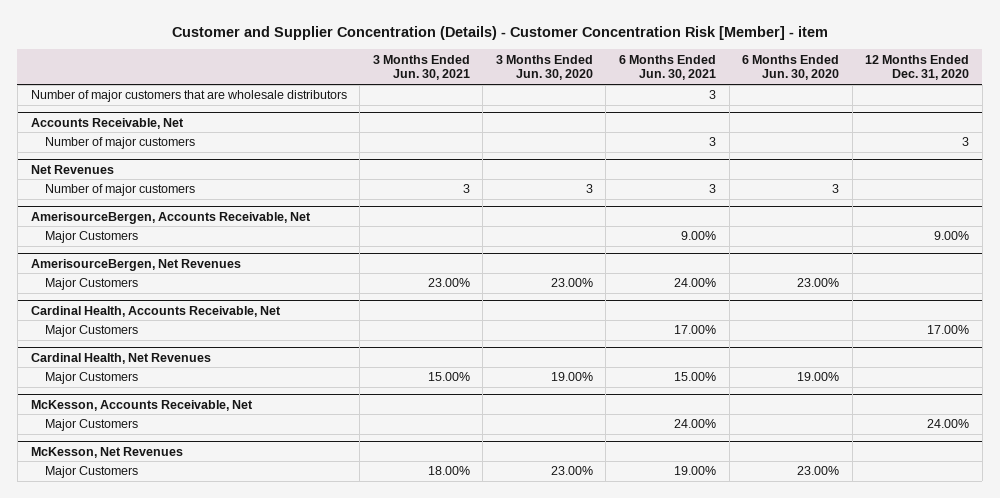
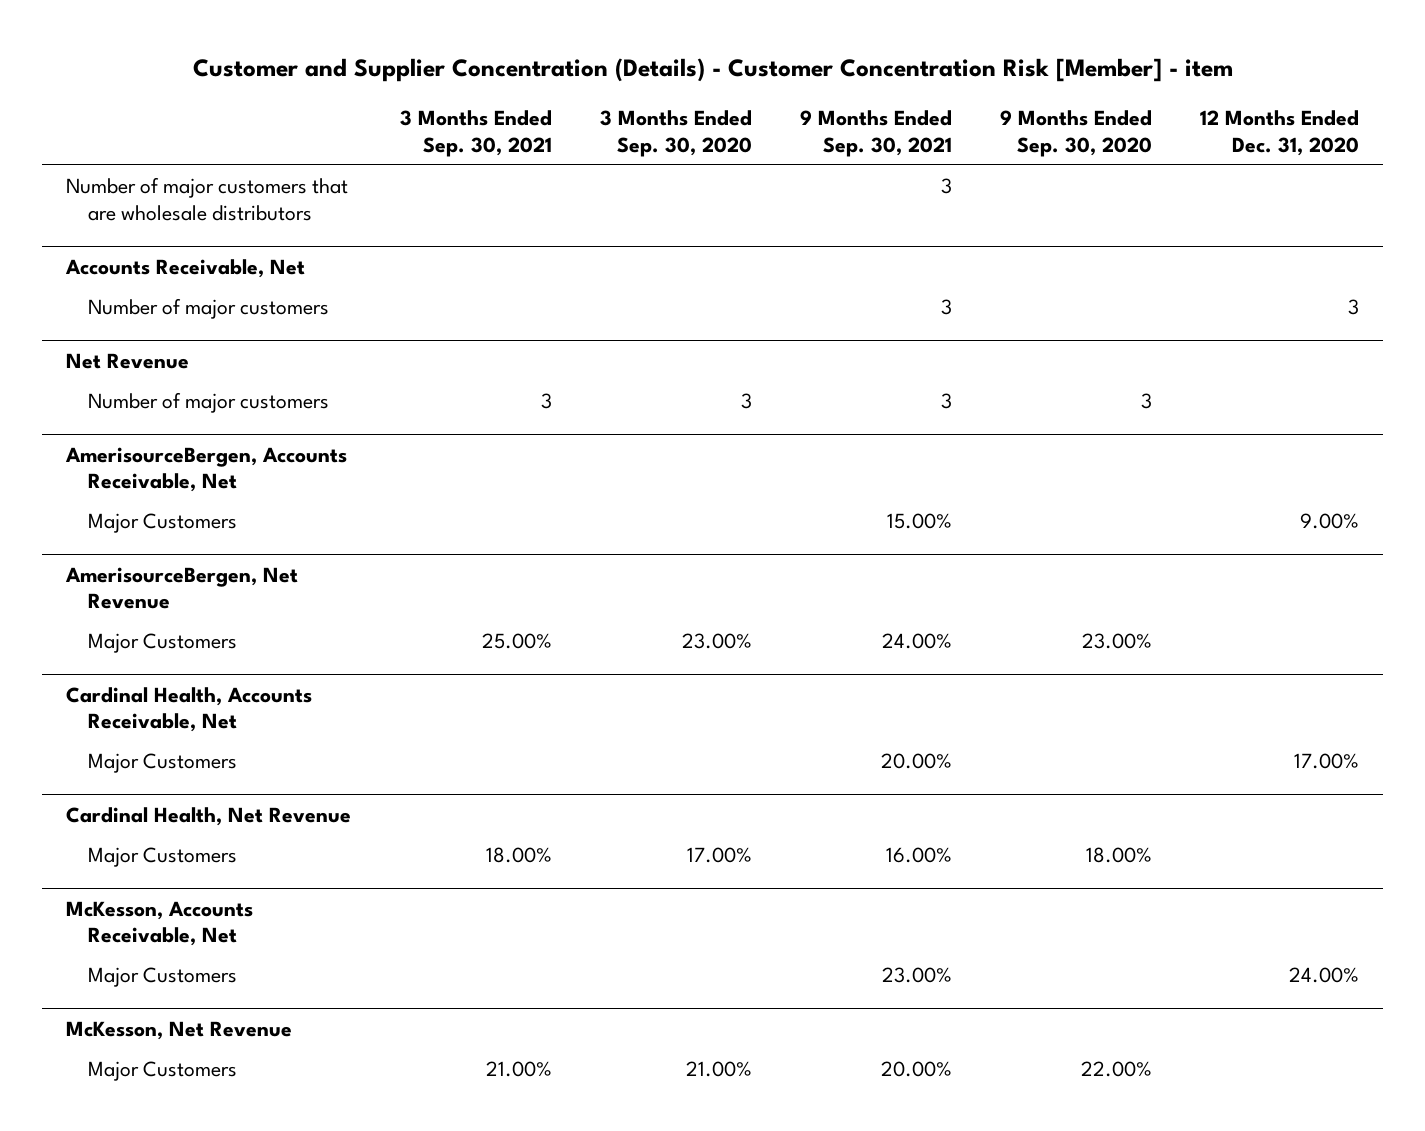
[372,54,470,81] 3 Months Ended Jun. 30, 2021 -> none
[495,54,593,81] 3 Months Ended Jun. 30, 2020 -> none
[618,54,716,81] 6 Months Ended Jun. 30, 2021 -> none
[742,54,840,81] 6 Months Ended Jun. 30, 2020 -> none
none -> [399,110,552,157] 3 Months Ended Sep. 30, 2021
none -> [599,110,752,157] 3 Months Ended Sep. 30, 2020
none -> [799,110,952,157] 9 Months Ended Sep. 30, 2021
none -> [999,110,1152,157] 9 Months Ended Sep. 30, 2020
[30,164,114,174] Net Revenues -> [66,352,190,369] Net Revenue
[30,258,241,271] AmerisourceBergen, Net Revenues -> [65,566,299,610] AmerisourceBergen, Net Revenue
[30,352,211,364] Cardinal Health, Net Revenues -> [66,806,352,826] Cardinal Health, Net Revenue
[30,446,183,458] McKesson, Net Revenues -> [66,1020,293,1040] McKesson, Net Revenue

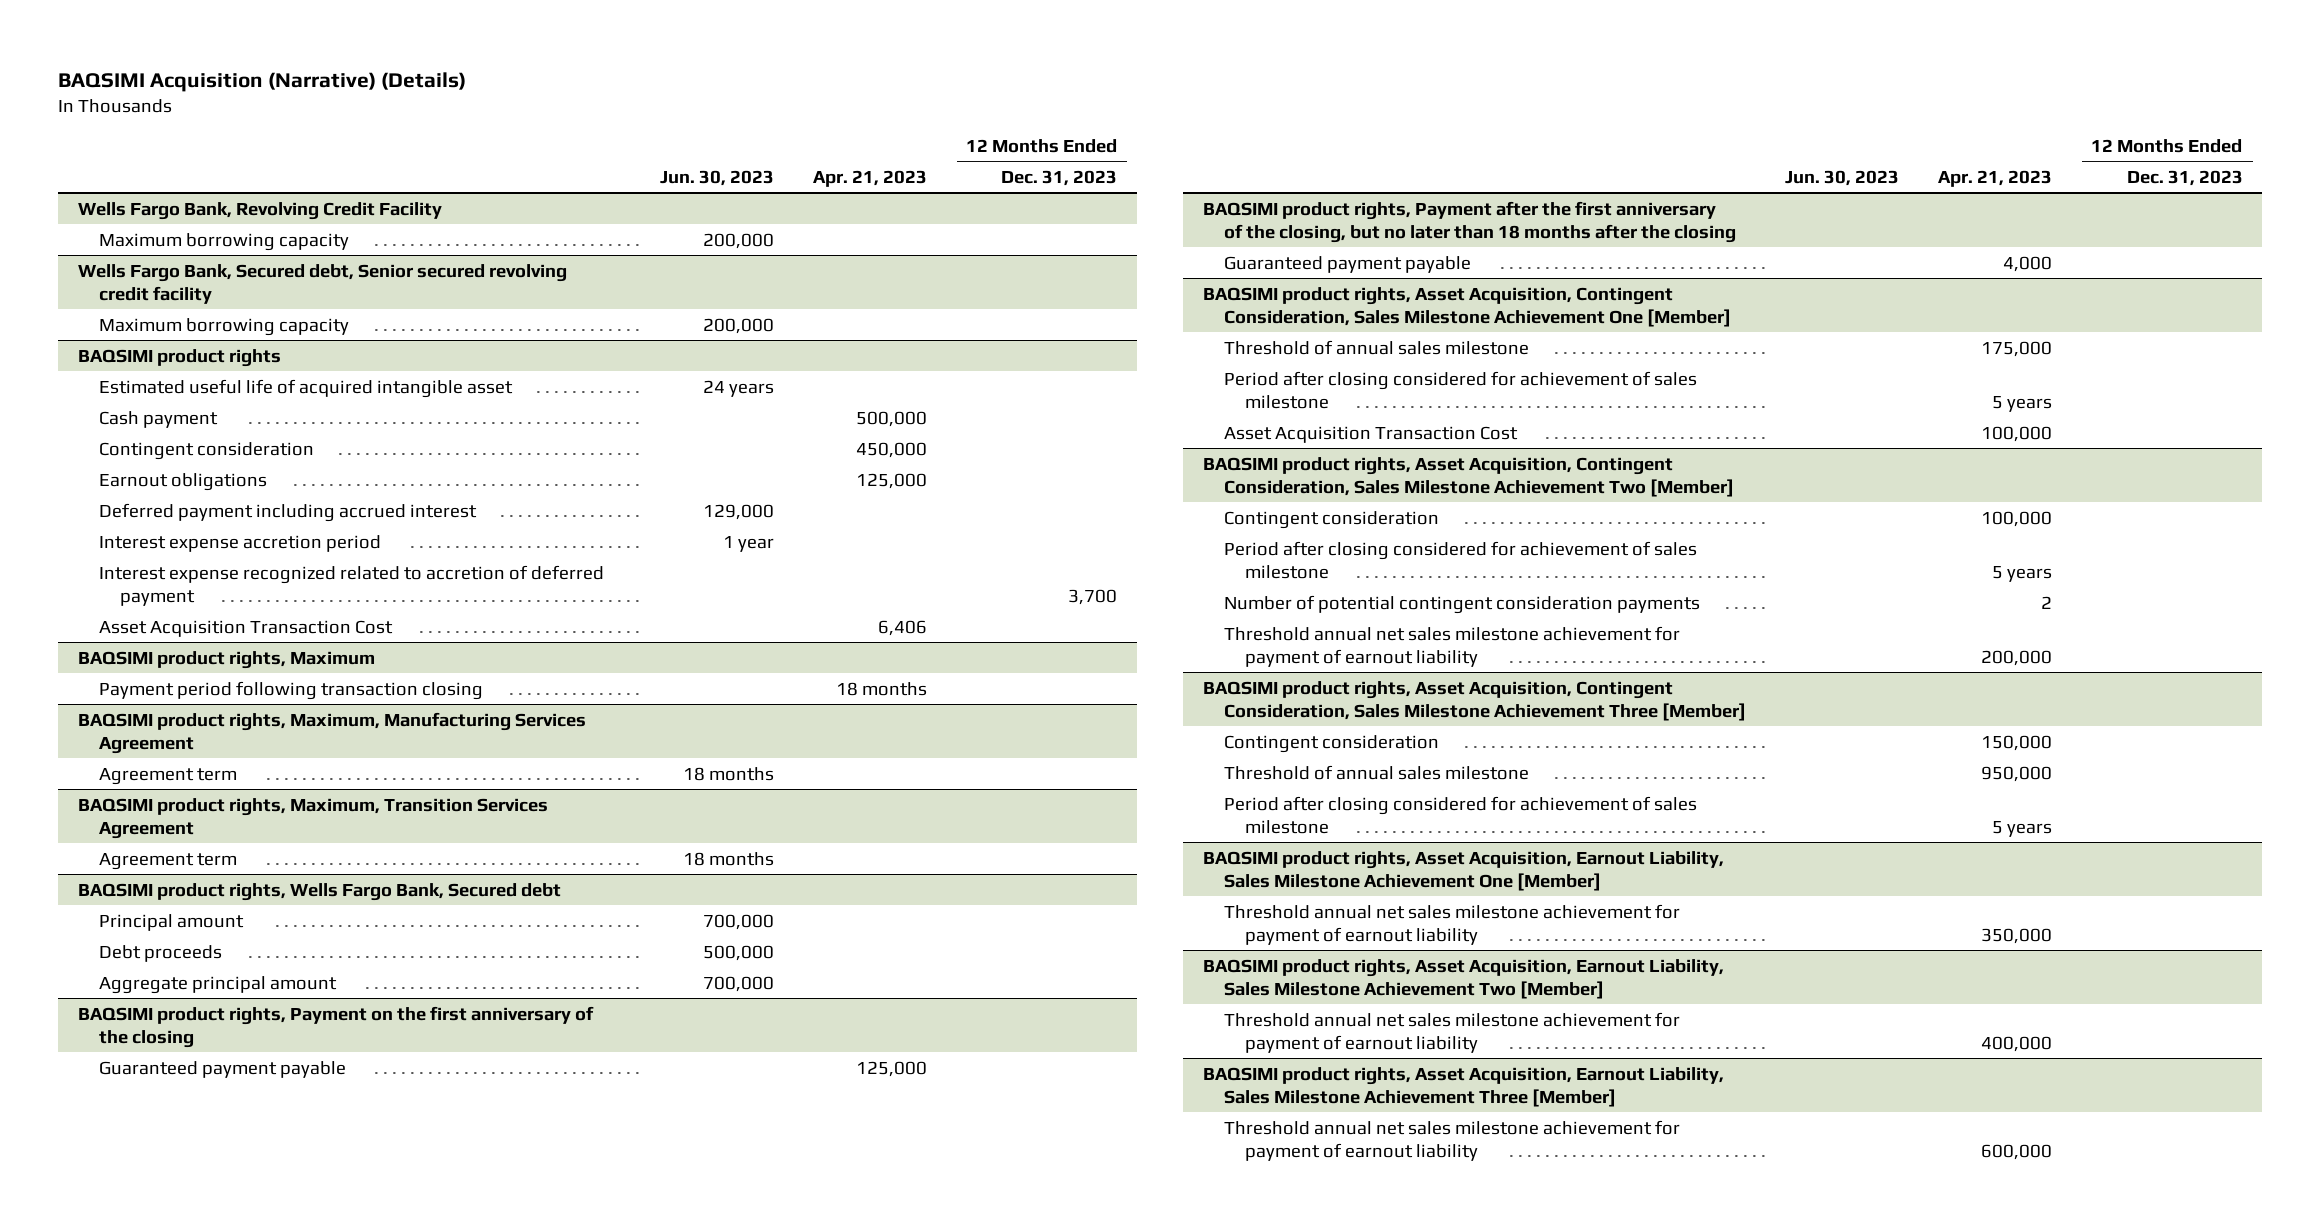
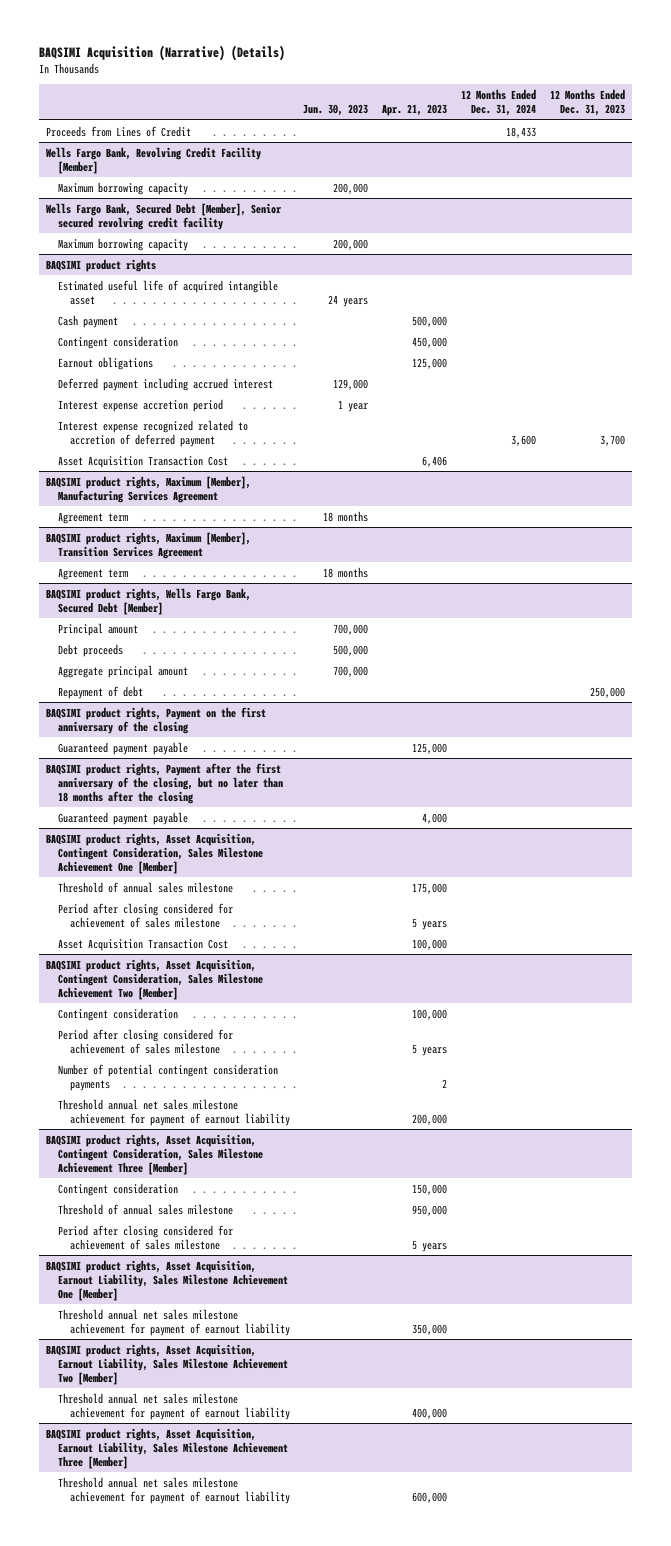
none -> [461,88,537,117] 12 Months Ended Dec. 31, 2024
none -> [46,125,192,137] Proceeds from Lines of Credit
[77,201,442,220] Wells Fargo Bank, Revolving Credit Facility -> [46,146,262,174] Wells Fargo Bank, Revolving Credit Facility [Member]
[77,263,567,304] Wells Fargo Bank, Secured debt, Senior secured revolving credit facility -> [46,202,283,230] Wells Fargo Bank, Secured Debt [Member], Senior secured revolving credit facility
[77,650,375,669] BAQSIMI product rights, Maximum -> none
[98,680,483,700] Payment period following transaction closing -> none
[77,711,586,754] BAQSIMI product rights, Maximum, Manufacturing Services Agreement -> [46,475,252,503] BAQSIMI product rights, Maximum [Member], Manufacturing Services Agreement
[77,797,548,839] BAQSIMI product rights, Maximum, Transition Services Agreement -> [46,531,252,559] BAQSIMI product rights, Maximum [Member], Transition Services Agreement
[77,882,561,901] BAQSIMI product rights, Wells Fargo Bank, Secured debt -> [46,587,252,615] BAQSIMI product rights, Wells Fargo Bank, Secured Debt [Member]
none -> [57,685,143,699] Repayment of debt

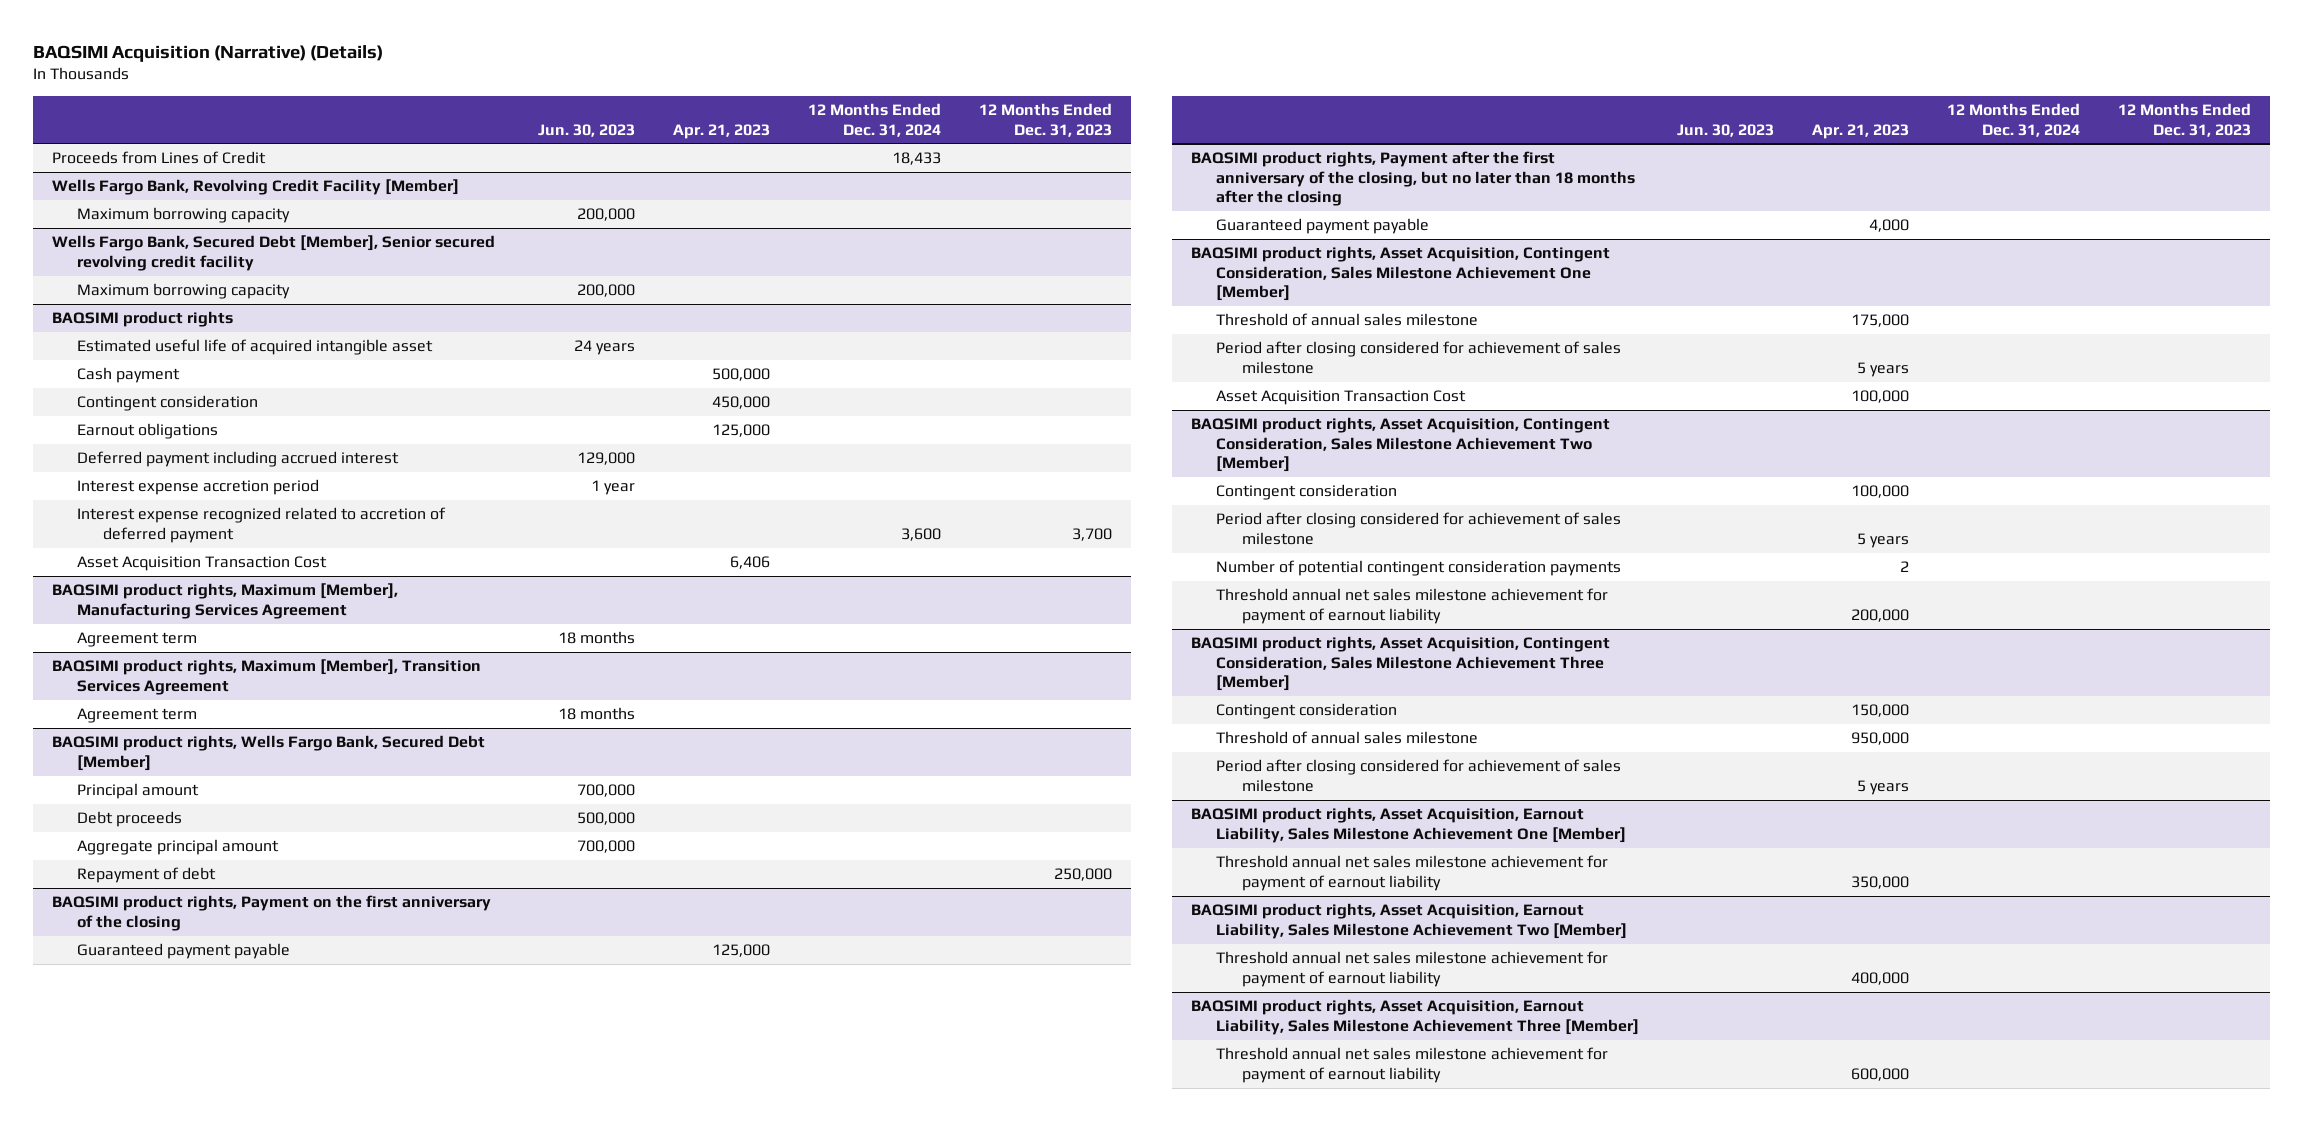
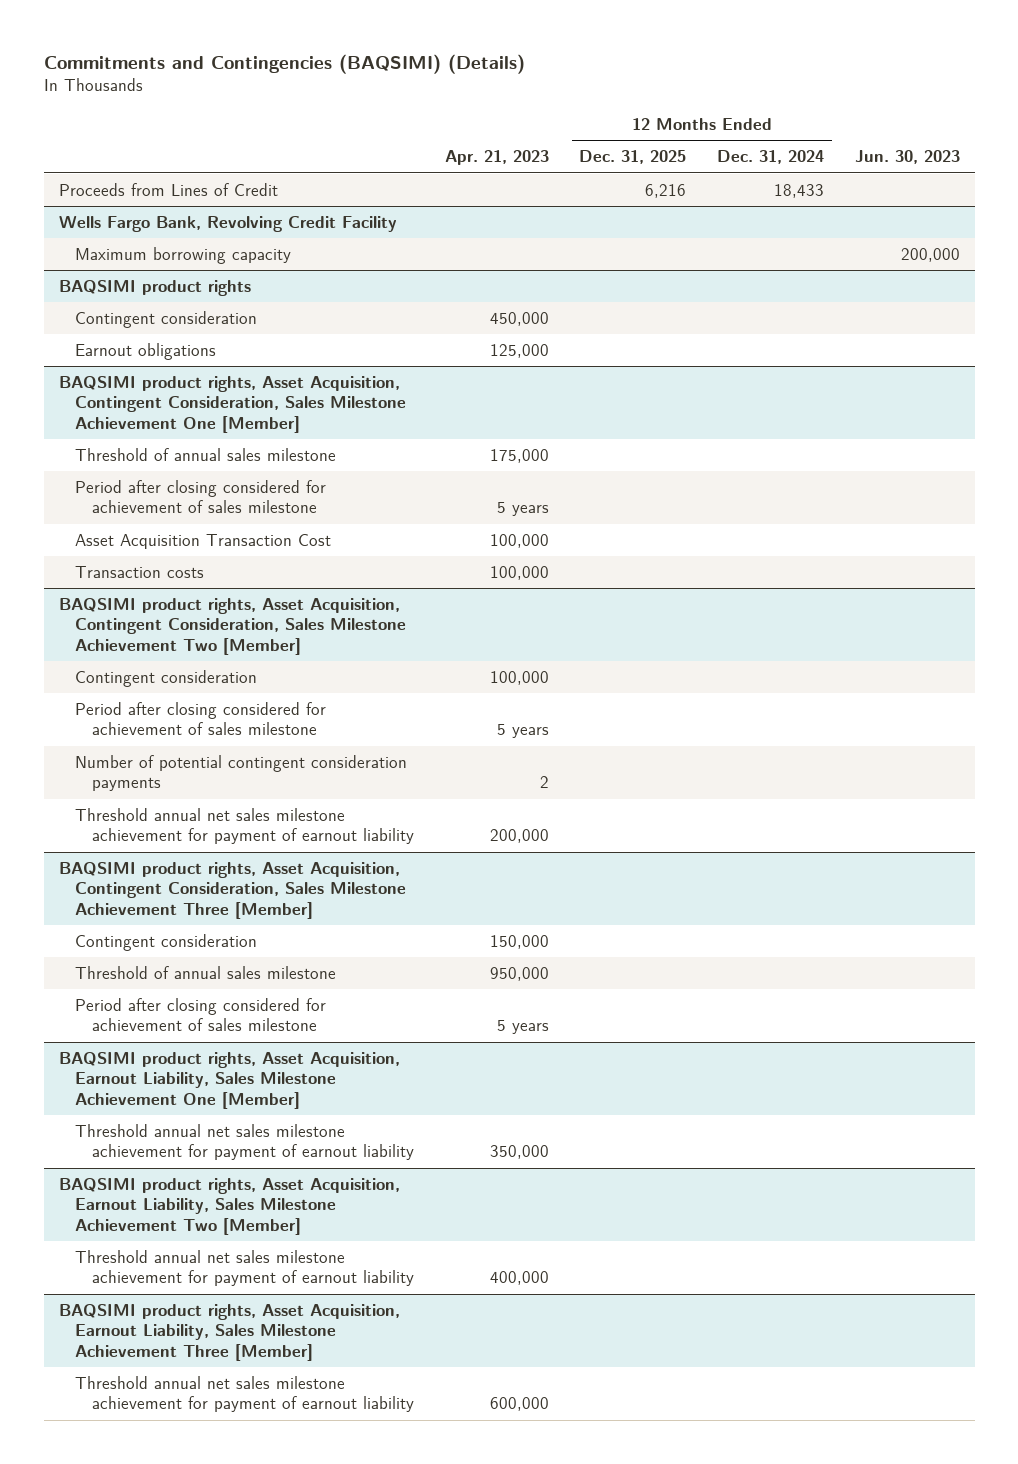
[32,44,383,62] BAQSIMI Acquisition (Narrative) (Details) -> [43,54,525,75] Commitments and Contingencies (BAQSIMI) (Details)
[979,102,1113,137] 12 Months Ended Dec. 31, 2023 -> none
none -> [579,150,687,165] Dec. 31, 2025
[51,179,459,196] Wells Fargo Bank, Revolving Credit Facility [Member] -> [58,215,397,232] Wells Fargo Bank, Revolving Credit Facility
[51,235,495,271] Wells Fargo Bank, Secured Debt [Member], Senior secured revolving credit facility -> none
[77,283,291,300] Maximum borrowing capacity -> none
[77,339,434,356] Estimated useful life of acquired intangible asset -> none
[77,367,181,384] Cash payment -> none
[77,451,400,468] Deferred payment including accrued interest -> none
[77,479,320,496] Interest expense accretion period -> none
[77,507,447,543] Interest expense recognized related to accretion of deferred payment -> none
[77,556,328,572] Asset Acquisition Transaction Cost -> none
[51,583,398,619] BAQSIMI product rights, Maximum [Member], Manufacturing Services Agreement -> none
[77,632,198,648] Agreement term -> none
[51,659,481,695] BAQSIMI product rights, Maximum [Member], Transition Services Agreement -> none
[77,708,198,724] Agreement term -> none
[51,735,485,771] BAQSIMI product rights, Wells Fargo Bank, Secured Debt [Member] -> none
[77,783,200,800] Principal amount -> none
[77,811,183,828] Debt proceeds -> none
[77,839,280,856] Aggregate principal amount -> none
[77,867,217,884] Repayment of debt -> none
[51,895,491,931] BAQSIMI product rights, Payment on the first anniversary of the closing -> none
[77,943,291,960] Guaranteed payment payable -> none
[1190,151,1636,207] BAQSIMI product rights, Payment after the first anniversary of the closing, but no later than 18 months after the closing -> none
[1216,218,1430,235] Guaranteed payment payable -> none
none -> [75,565,205,578] Transaction costs

